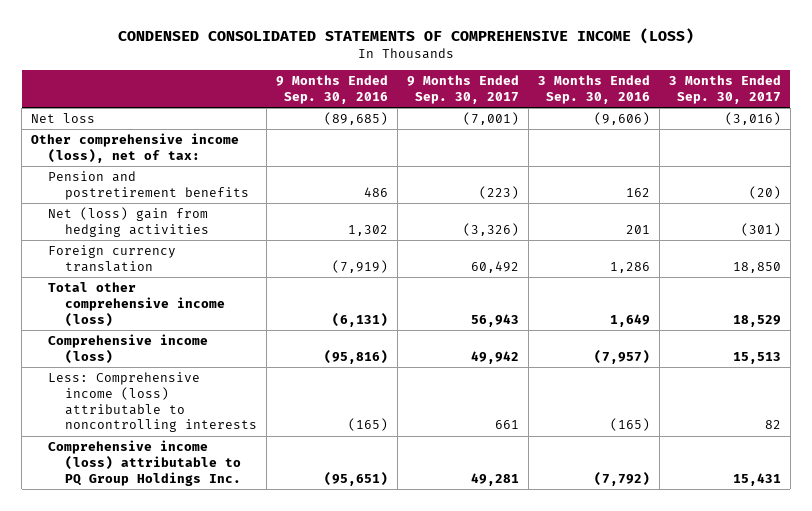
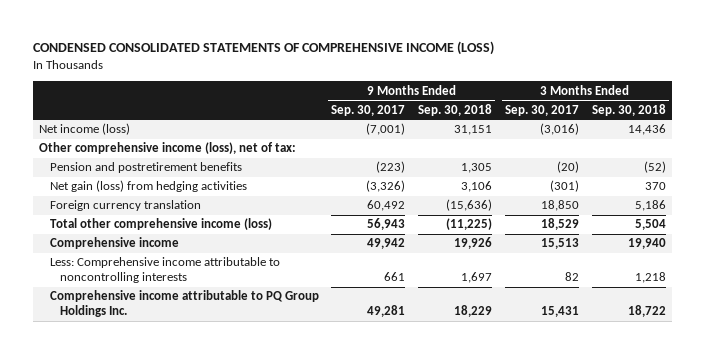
[276,75,389,105] 9 Months Ended Sep. 30, 2016 -> none
[537,75,650,105] 3 Months Ended Sep. 30, 2016 -> none
none -> [418,103,493,116] Sep. 30, 2018
none -> [591,103,666,116] Sep. 30, 2018
[31,112,96,123] Net loss -> [39,123,131,136] Net income (loss)
[48,206,210,237] Net (loss) gain from hedging activities -> [49,180,247,193] Net gain (loss) from hedging activities
[48,333,209,364] Comprehensive income (loss) -> [49,237,179,250] Comprehensive income
[48,371,258,433] Less: Comprehensive income (loss) attributable to noncontrolling interests -> [49,257,280,284] Less: Comprehensive income attributable to noncontrolling interests
[48,439,242,486] Comprehensive income (loss) attributable to PQ Group Holdings Inc. -> [49,290,319,318] Comprehensive income attributable to PQ Group Holdings Inc.

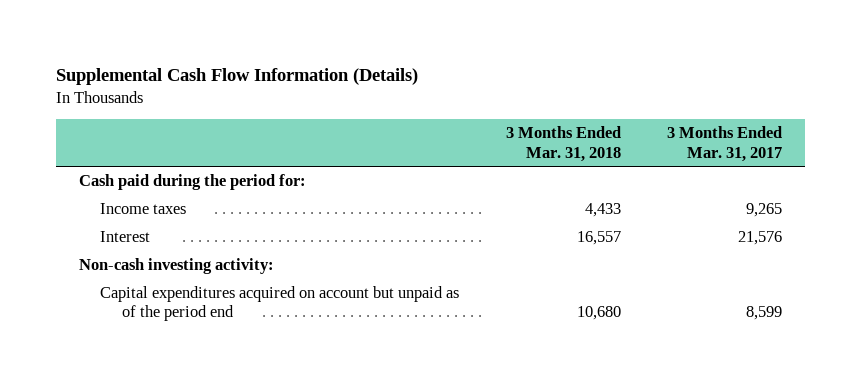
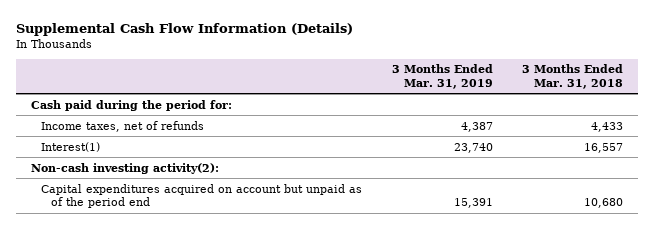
[666,126,782,162] 3 Months Ended Mar. 31, 2017 -> none
none -> [391,64,493,89] 3 Months Ended Mar. 31, 2019
[100,203,187,215] Income taxes -> [40,120,204,132] Income taxes, net of refunds
[100,231,151,243] Interest -> [40,141,100,152] Interest(1)
[78,258,274,275] Non-cash investing activity: -> [30,162,219,174] Non-cash investing activity(2):

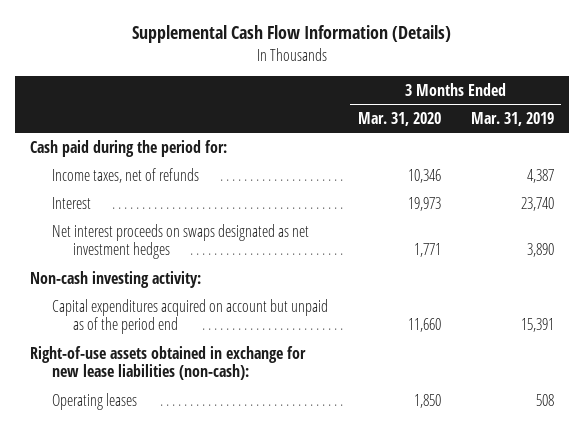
[522,64,624,89] 3 Months Ended Mar. 31, 2018 -> none
none -> [357,112,441,127] Mar. 31, 2020
[40,141,100,152] Interest(1) -> [51,196,91,209] Interest
none -> [51,223,309,260] Net interest proceeds on swaps designated as net investment hedges
[30,162,219,174] Non-cash investing activity(2): -> [29,270,201,288] Non-cash investing activity:
none -> [29,345,306,381] Right-of-use assets obtained in exchange for new lease liabilities (non-cash):
none -> [51,392,137,410] Operating leases

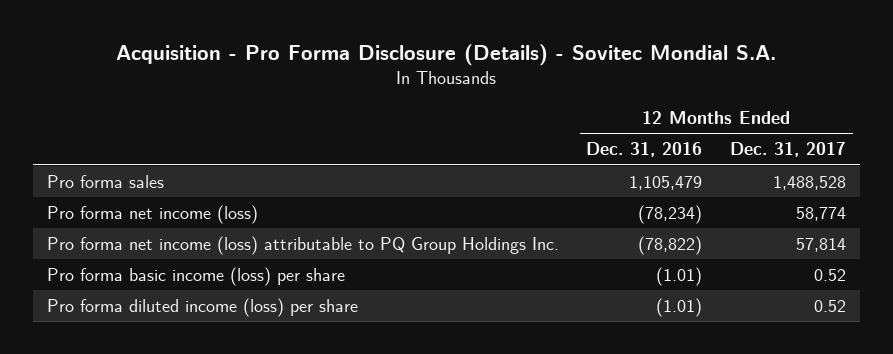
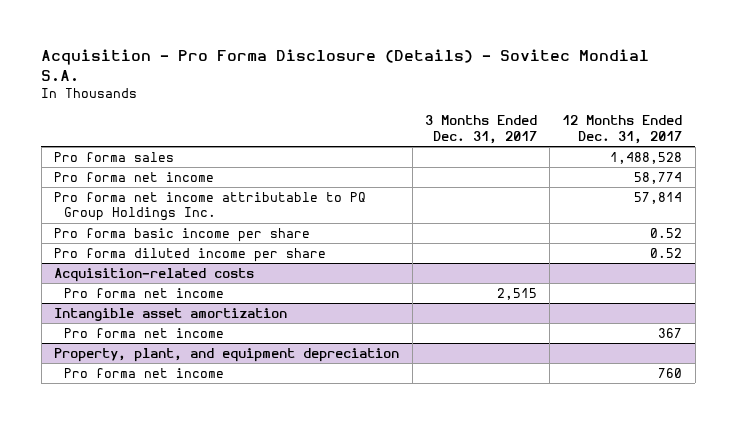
[586,142,703,158] Dec. 31, 2016 -> none
none -> [424,115,537,144] 3 Months Ended Dec. 31, 2017
[46,204,258,224] Pro forma net income (loss) -> [54,171,215,182] Pro forma net income
[46,235,559,255] Pro forma net income (loss) attributable to PQ Group Holdings Inc. -> [54,191,367,222] Pro forma net income attributable to PQ Group Holdings Inc.
[46,266,345,286] Pro forma basic income (loss) per share -> [54,227,311,242] Pro forma basic income per share
[46,297,358,317] Pro forma diluted income (loss) per share -> [54,247,327,262] Pro forma diluted income per share
none -> [54,267,255,282] Acquisition-related costs
none -> [64,287,225,298] Pro forma net income
none -> [54,307,288,321] Intangible asset amortization
none -> [64,327,225,338] Pro forma net income
none -> [54,347,400,362] Property, plant, and equipment depreciation
none -> [64,367,225,378] Pro forma net income

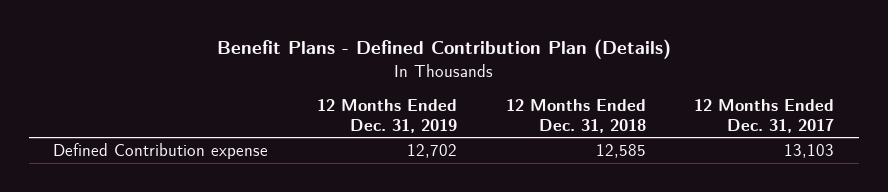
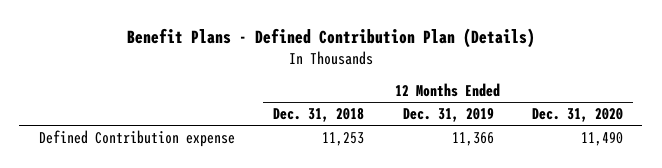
[694,98,835,133] 12 Months Ended Dec. 31, 2017 -> none
none -> [532,107,624,122] Dec. 31, 2020
[406,144,457,159] 12,702 -> [451,131,494,146] 11,366
[595,144,646,159] 12,585 -> [322,131,365,146] 11,253

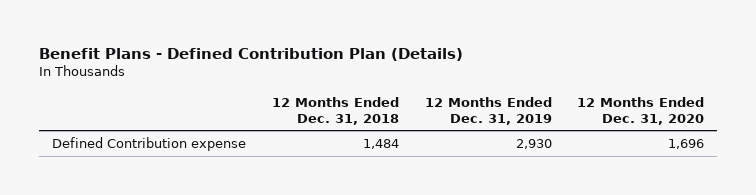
[322,131,365,146] 11,253 -> [362,139,399,150] 1,484
[451,131,494,146] 11,366 -> [515,139,552,150] 2,930
[581,131,624,146] 11,490 -> [668,139,705,150] 1,696

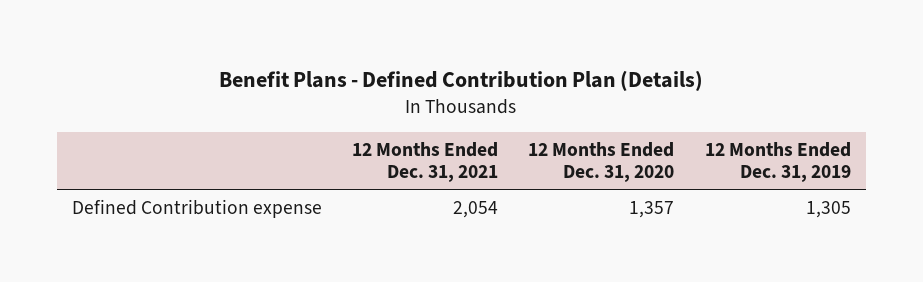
[271,96,399,125] 12 Months Ended Dec. 31, 2018 -> none
none -> [352,141,499,183] 12 Months Ended Dec. 31, 2021
[515,139,552,150] 2,930 -> [805,200,851,218] 1,305
[668,139,705,150] 1,696 -> [629,200,675,218] 1,357

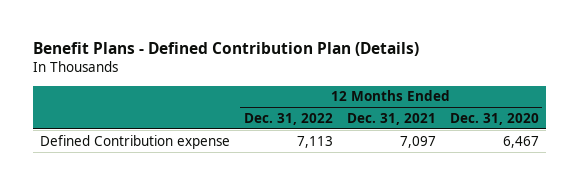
[704,141,851,183] 12 Months Ended Dec. 31, 2019 -> none
none -> [243,112,333,125] Dec. 31, 2022
[453,200,499,218] 2,054 -> [399,135,436,148] 7,097
[629,200,675,218] 1,357 -> [502,135,539,148] 6,467

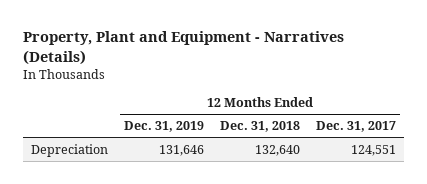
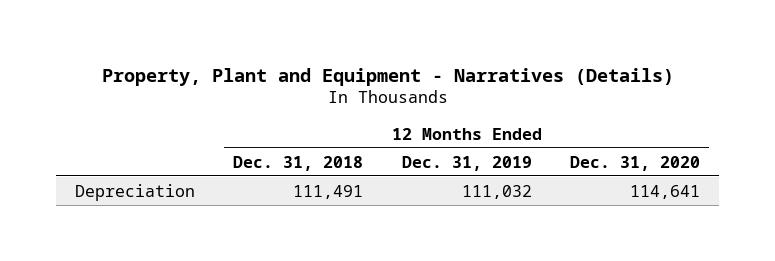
[316,121,397,133] Dec. 31, 2017 -> none
none -> [569,155,700,171] Dec. 31, 2020
[158,144,204,156] 131,646 -> [461,184,532,199] 111,032
[255,144,301,156] 132,640 -> [293,184,364,199] 111,491

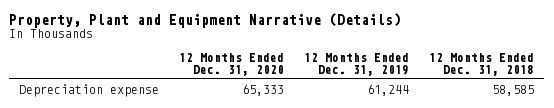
[101,67,674,86] Property, Plant and Equipment - Narratives (Details) -> [9,12,402,28] Property, Plant and Equipment Narrative (Details)
[75,183,196,201] Depreciation -> [19,84,160,98] Depreciation expense
[293,184,364,199] 111,491 -> [492,85,535,97] 58,585
[461,184,532,199] 111,032 -> [367,84,410,97] 61,244
[629,184,700,199] 114,641 -> [242,84,285,97] 65,333

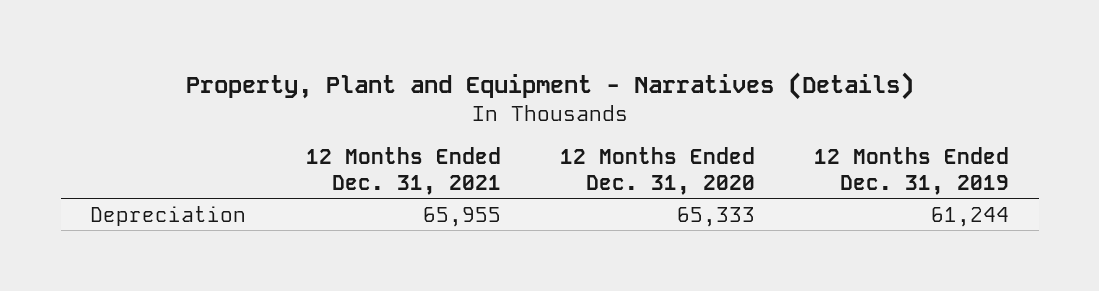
[9,12,402,28] Property, Plant and Equipment Narrative (Details) -> [185,71,914,100] Property, Plant and Equipment - Narratives (Details)
[429,53,535,76] 12 Months Ended Dec. 31, 2018 -> none
none -> [305,147,501,196] 12 Months Ended Dec. 31, 2021
[19,84,160,98] Depreciation expense -> [90,205,247,226] Depreciation

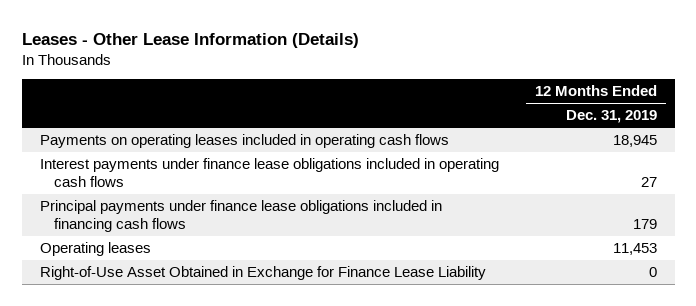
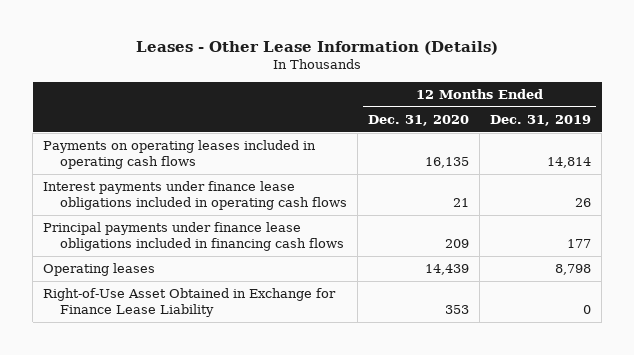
none -> [368,114,470,126] Dec. 31, 2020
[612,135,657,148] 18,945 -> [547,157,592,169] 14,814
[640,177,657,188] 27 -> [575,198,592,208] 26
[632,219,657,230] 179 -> [567,239,592,249] 177
[612,243,657,256] 11,453 -> [555,264,592,276] 8,798

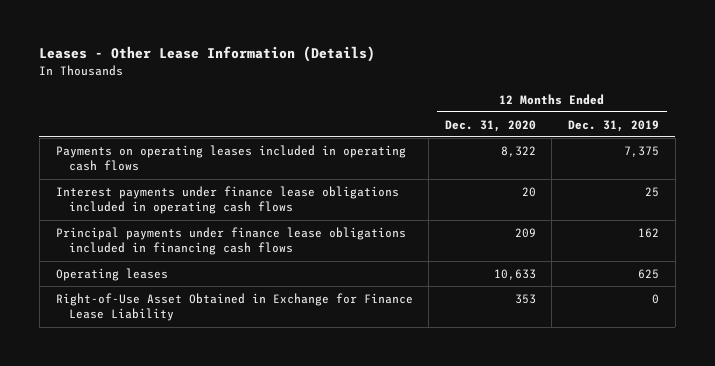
[425,157,470,169] 16,135 -> [500,145,536,157] 8,322
[547,157,592,169] 14,814 -> [623,145,659,157] 7,375
[453,198,470,208] 21 -> [521,186,536,197] 20
[575,198,592,208] 26 -> [644,186,659,197] 25
[567,239,592,249] 177 -> [637,227,659,238] 162
[425,264,470,276] 14,439 -> [493,268,536,280] 10,633
[555,264,592,276] 8,798 -> [637,268,659,279] 625

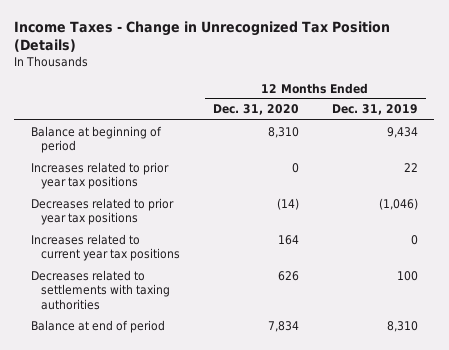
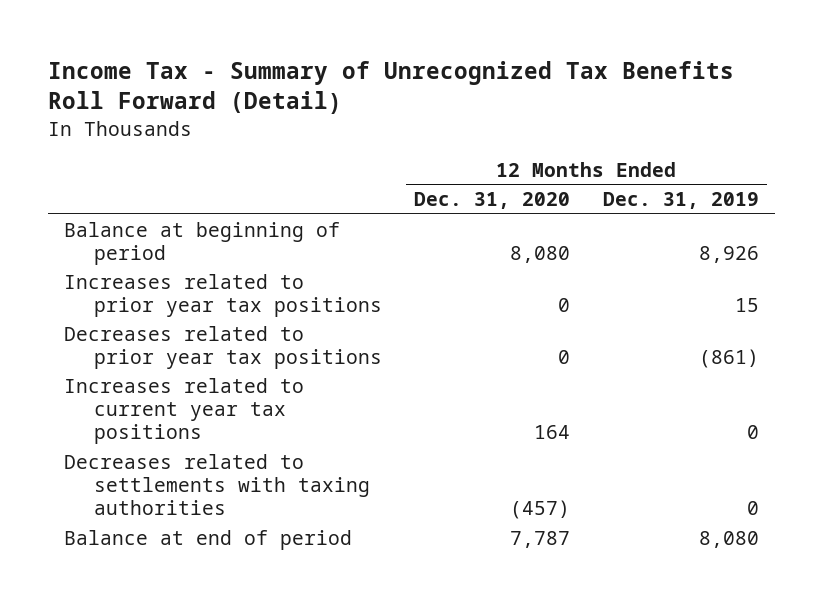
[14,21,391,53] Income Taxes - Change in Unrecognized Tax Position (Details) -> [48,60,735,115] Income Tax - Summary of Unrecognized Tax Benefits Roll Forward (Detail)
[268,126,300,138] 8,310 -> [510,246,571,264] 8,080
[386,126,418,138] 9,434 -> [698,246,759,264] 8,926
[403,162,418,172] 22 -> [734,298,759,313] 15
[277,197,300,210] (14) -> [558,350,571,365] 0
[378,197,418,210] (1,046) -> [698,349,759,369] (861)
[278,270,300,281] 626 -> [510,500,571,520] (457)
[396,270,418,281] 100 -> [746,501,759,516] 0
[268,320,300,332] 7,834 -> [510,530,571,548] 7,787
[386,320,418,332] 8,310 -> [698,530,759,548] 8,080

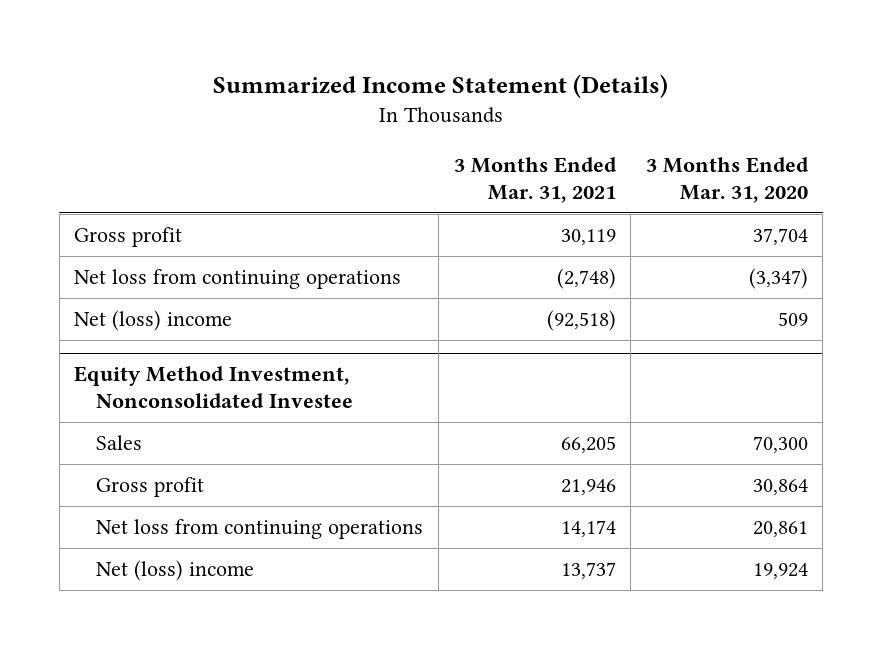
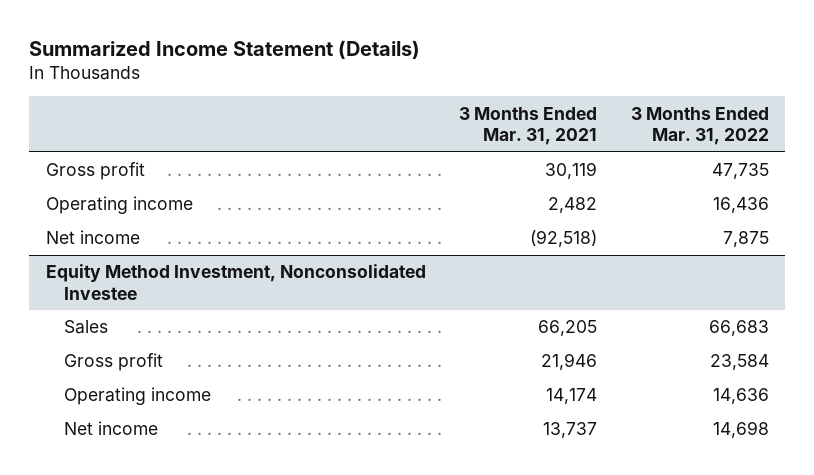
[645,157,809,203] 3 Months Ended Mar. 31, 2020 -> none
none -> [630,106,769,145] 3 Months Ended Mar. 31, 2022
[74,269,402,290] Net loss from continuing operations -> none
none -> [45,196,193,215] Operating income
[74,310,233,332] Net (loss) income -> [45,230,140,245] Net income
[96,519,424,540] Net loss from continuing operations -> [64,387,212,406] Operating income
[96,560,255,582] Net (loss) income -> [64,421,159,436] Net income

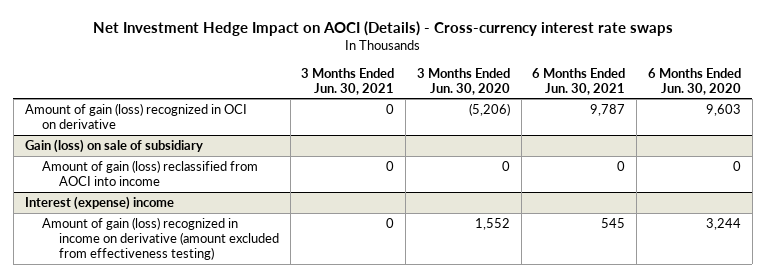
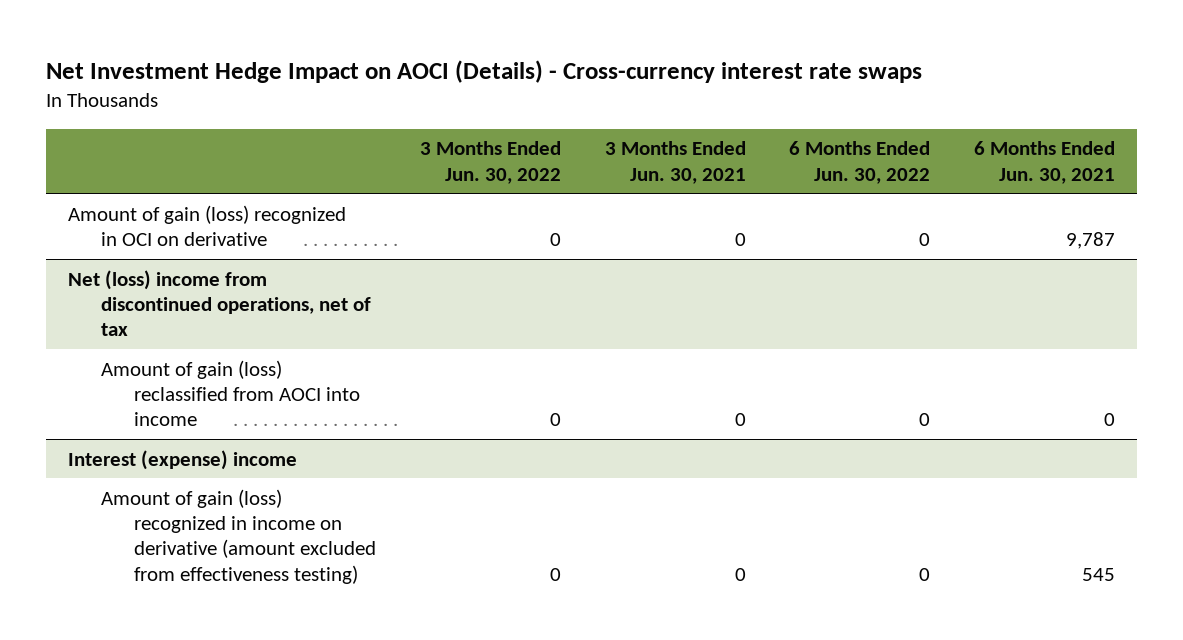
[416,67,510,95] 3 Months Ended Jun. 30, 2020 -> none
[648,67,742,95] 6 Months Ended Jun. 30, 2020 -> none
none -> [419,141,561,184] 3 Months Ended Jun. 30, 2022
none -> [789,141,931,184] 6 Months Ended Jun. 30, 2022
[24,138,203,153] Gain (loss) on sale of subsidiary -> [67,269,371,337] Net (loss) income from discontinued operations, net of tax

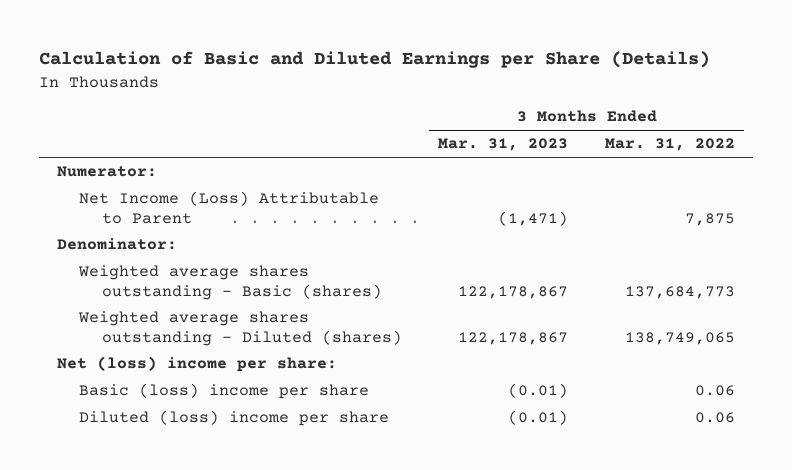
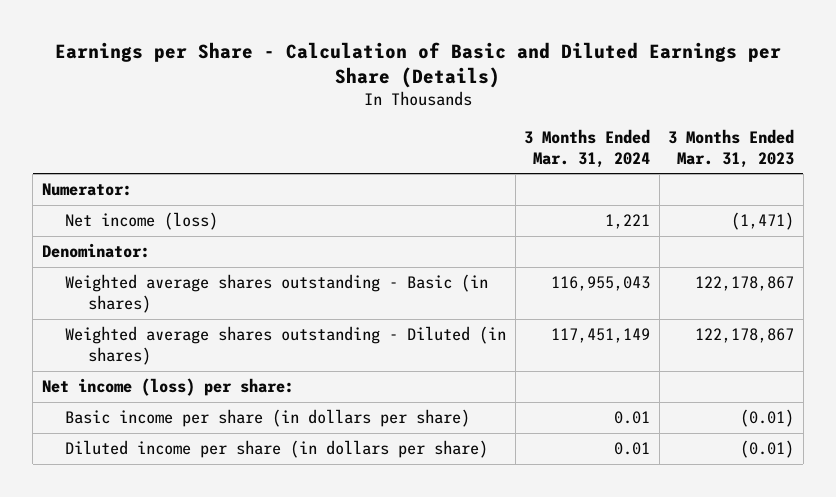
[38,51,710,69] Calculation of Basic and Diluted Earnings per Share (Details) -> [55,42,782,89] Earnings per Share - Calculation of Basic and Diluted Earnings per Share (Details)
[604,138,735,152] Mar. 31, 2022 -> none
none -> [524,128,651,168] 3 Months Ended Mar. 31, 2024
[79,191,380,224] Net Income (Loss) Attributable to Parent -> [64,212,218,231] Net income (loss)
[78,265,382,300] Weighted average shares outstanding - Basic (shares) -> [64,274,488,313] Weighted average shares outstanding - Basic (in shares)
[78,311,402,346] Weighted average shares outstanding - Diluted (shares) -> [64,326,506,365] Weighted average shares outstanding - Diluted (in shares)
[56,356,337,373] Net (loss) income per share: -> [41,378,294,397] Net income (loss) per share:
[79,383,370,400] Basic (loss) income per share -> [64,409,470,428] Basic income per share (in dollars per share)
[79,410,390,427] Diluted (loss) income per share -> [64,440,488,459] Diluted income per share (in dollars per share)

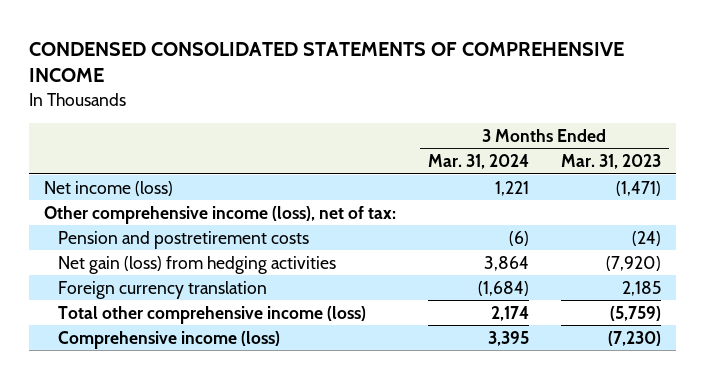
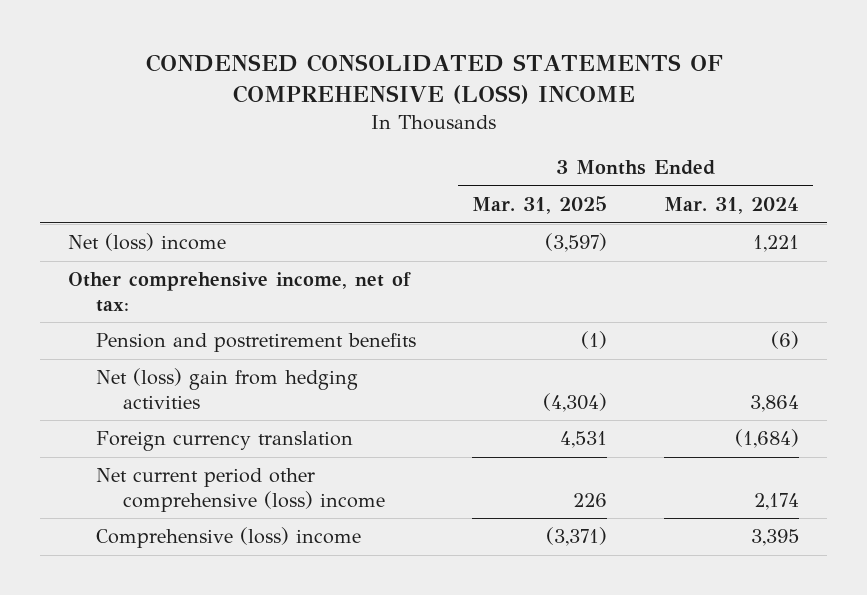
[28,41,624,83] CONDENSED CONSOLIDATED STATEMENTS OF COMPREHENSIVE INCOME -> [145,54,723,105] CONDENSED CONSOLIDATED STATEMENTS OF COMPREHENSIVE (LOSS) INCOME
[560,153,661,169] Mar. 31, 2023 -> none
none -> [472,196,608,215] Mar. 31, 2025
[44,180,174,196] Net income (loss) -> [68,233,227,252] Net (loss) income
[44,205,397,224] Other comprehensive income (loss), net of tax: -> [68,272,412,312] Other comprehensive income, net of tax:
[57,230,309,249] Pension and postretirement costs -> [95,333,416,353] Pension and postretirement benefits
[57,255,336,274] Net gain (loss) from hedging activities -> [95,368,358,409] Net (loss) gain from hedging activities
[57,305,366,324] Total other comprehensive income (loss) -> [95,468,385,512] Net current period other comprehensive (loss) income
[57,330,280,349] Comprehensive income (loss) -> [95,527,361,549] Comprehensive (loss) income

